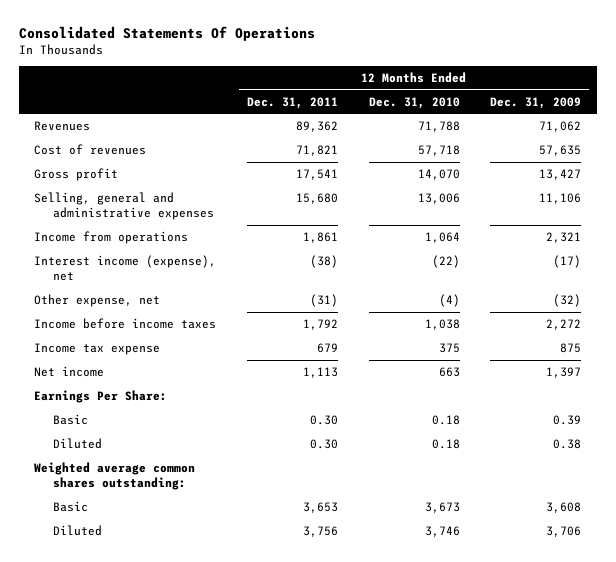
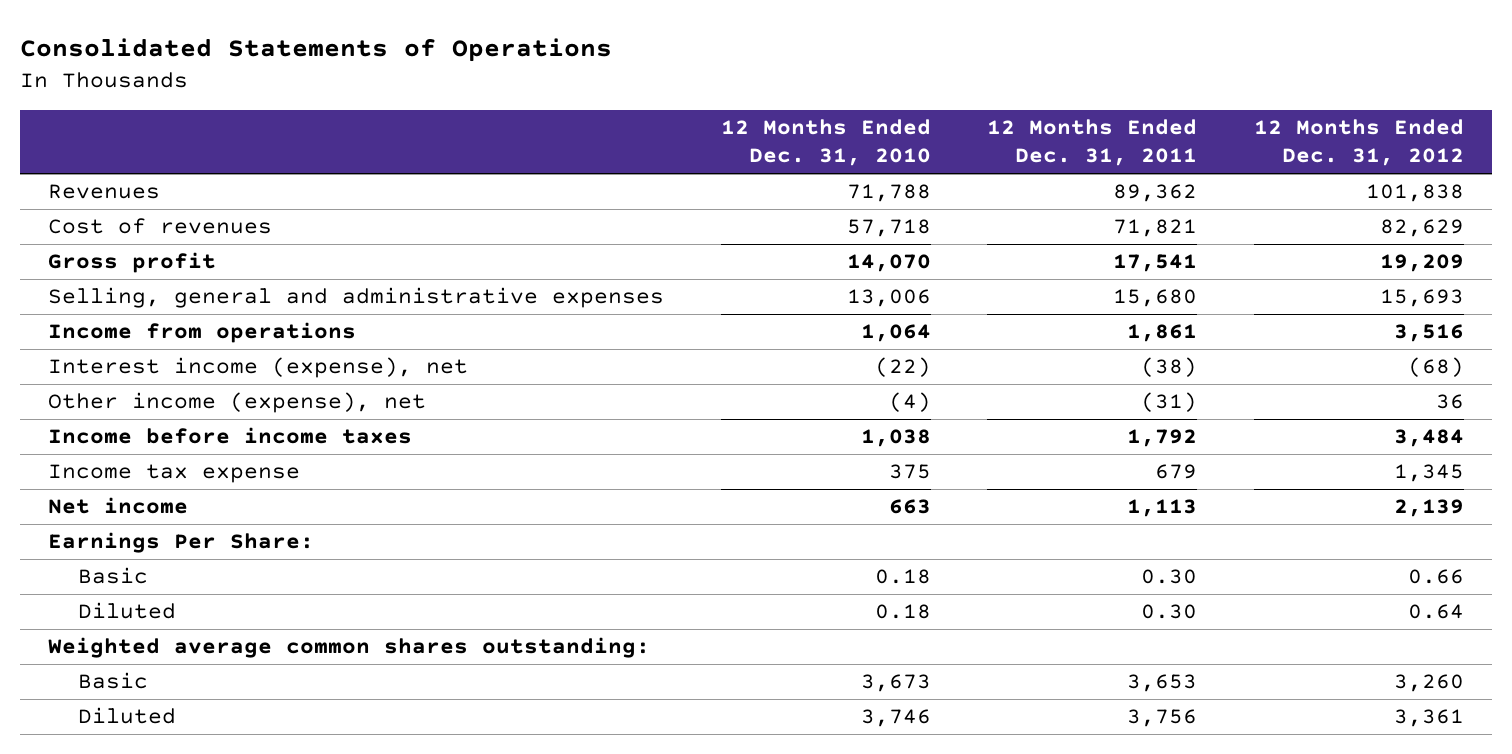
[19,25,316,41] Consolidated Statements Of Operations -> [19,37,612,62] Consolidated Statements of Operations
[490,96,582,109] Dec. 31, 2009 -> none
none -> [1253,118,1464,167] 12 Months Ended Dec. 31, 2012
[34,293,161,307] Other expense, net -> [48,392,427,414] Other income (expense), net

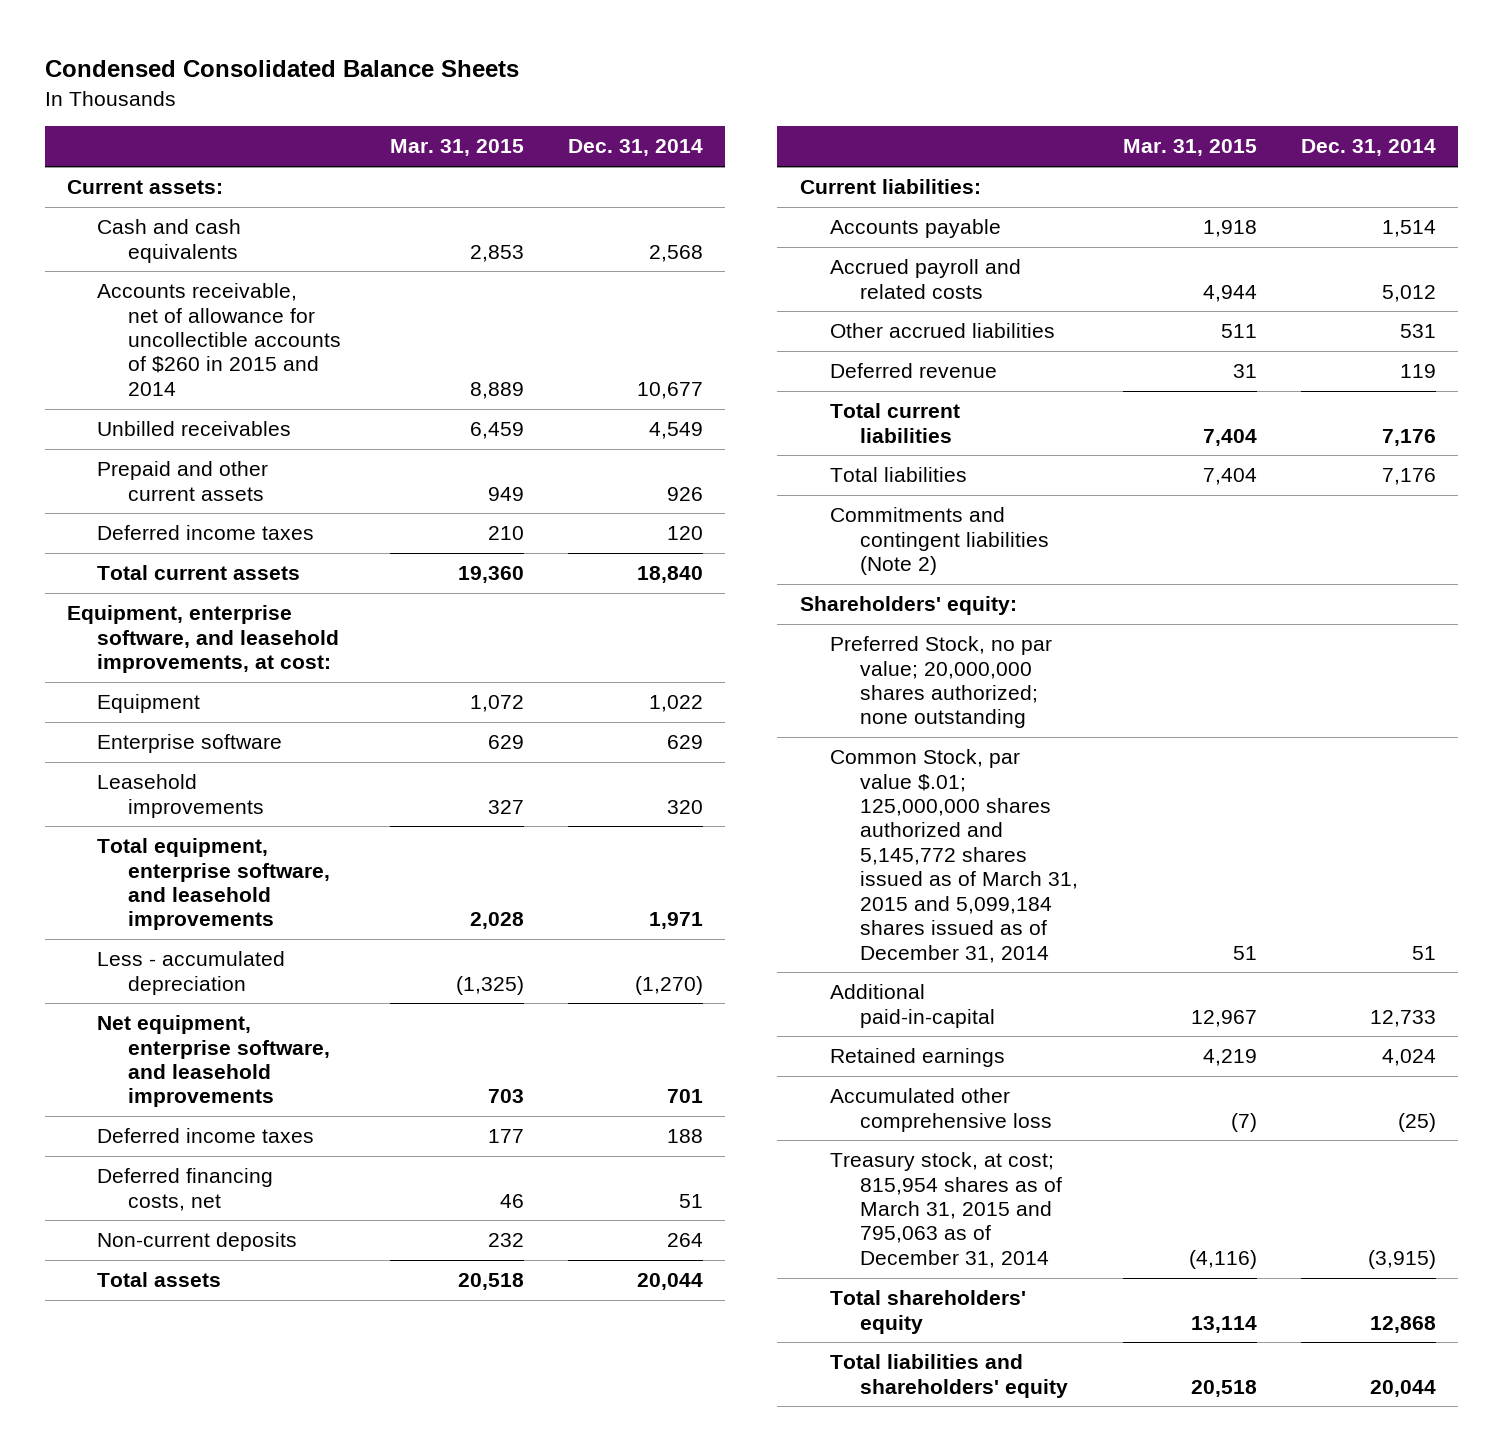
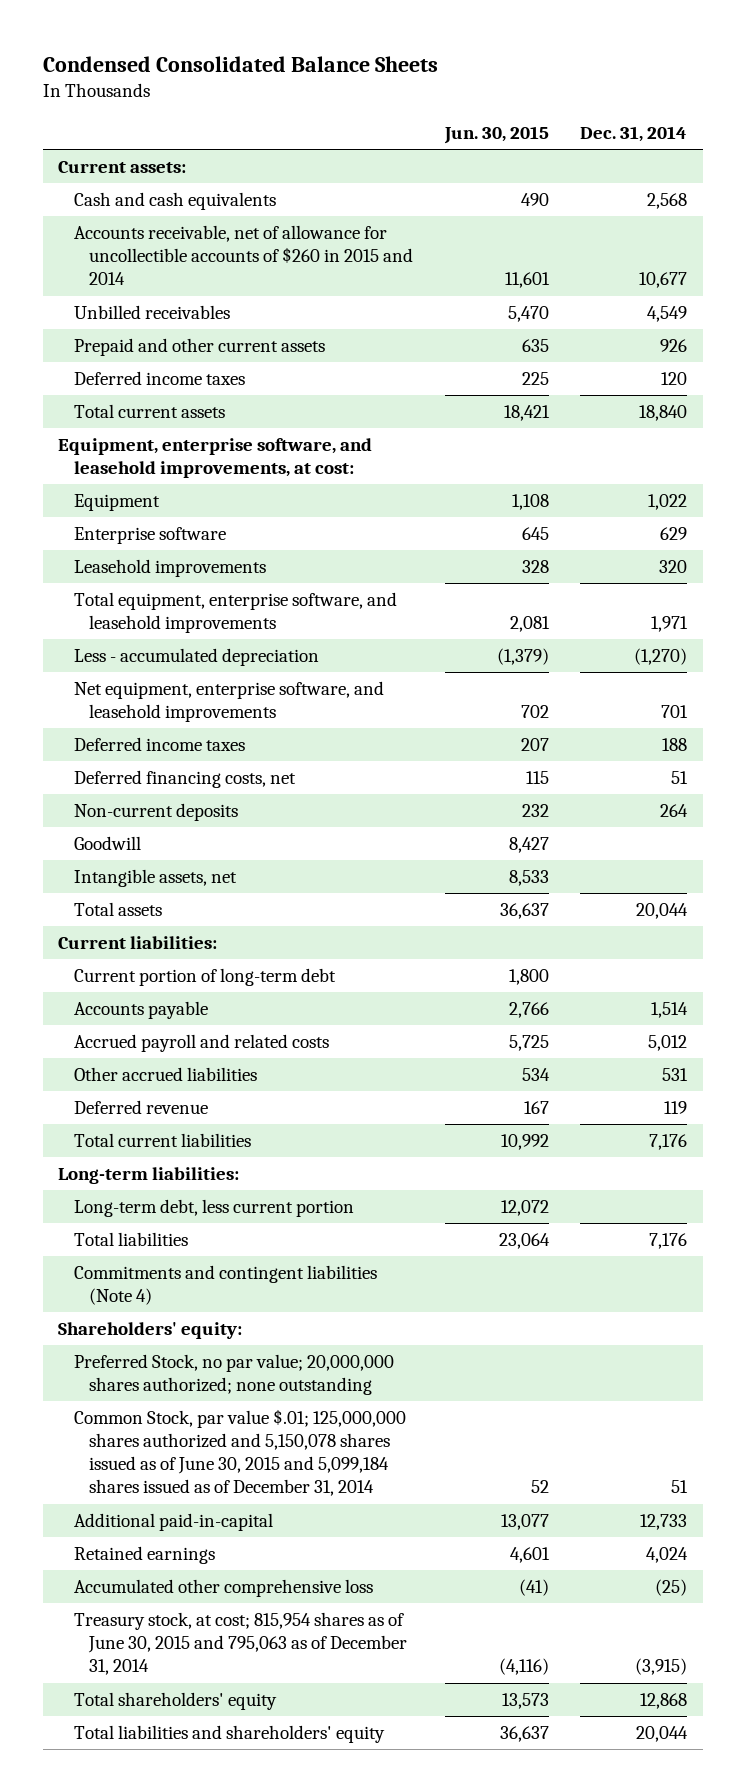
[390,139,525,157] Mar. 31, 2015 -> none
none -> [443,126,549,145] Jun. 30, 2015
none -> [73,836,141,851] Goodwill
none -> [73,869,237,888] Intangible assets, net
none -> [73,968,336,987] Current portion of long-term debt
none -> [58,1167,240,1185] Long-term liabilities:
none -> [73,1199,354,1218] Long-term debt, less current portion
[829,507,1050,576] Commitments and contingent liabilities (Note 2) -> [73,1265,377,1306] Commitments and contingent liabilities (Note 4)
[829,749,1079,963] Common Stock, par value $.01; 125,000,000 shares authorized and 5,145,772 shares issued as of March 31, 2015 and 5,099,184 shares issued as of December 31, 2014 -> [73,1409,406,1497] Common Stock, par value $.01; 125,000,000 shares authorized and 5,150,078 shares issued as of June 30, 2015 and 5,099,184 shares issued as of December 31, 2014
[829,1152,1063,1268] Treasury stock, at cost; 815,954 shares as of March 31, 2015 and 795,063 as of December 31, 2014 -> [73,1612,408,1676] Treasury stock, at cost; 815,954 shares as of June 30, 2015 and 795,063 as of December 31, 2014

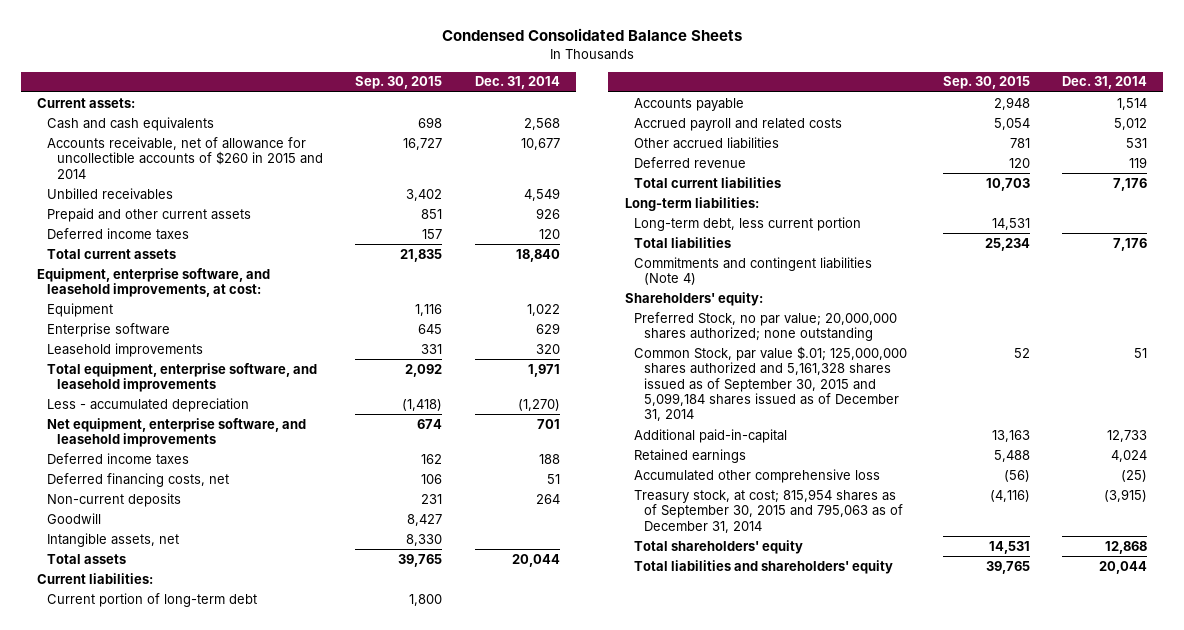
[443,126,549,145] Jun. 30, 2015 -> none
none -> [355,76,443,90] Sep. 30, 2015
[73,1409,406,1497] Common Stock, par value $.01; 125,000,000 shares authorized and 5,150,078 shares issued as of June 30, 2015 and 5,099,184 shares issued as of December 31, 2014 -> [634,345,908,422] Common Stock, par value $.01; 125,000,000 shares authorized and 5,161,328 shares issued as of September 30, 2015 and 5,099,184 shares issued as of December 31, 2014
[73,1612,408,1676] Treasury stock, at cost; 815,954 shares as of June 30, 2015 and 795,063 as of December 31, 2014 -> [634,488,904,533] Treasury stock, at cost; 815,954 shares as of September 30, 2015 and 795,063 as of December 31, 2014

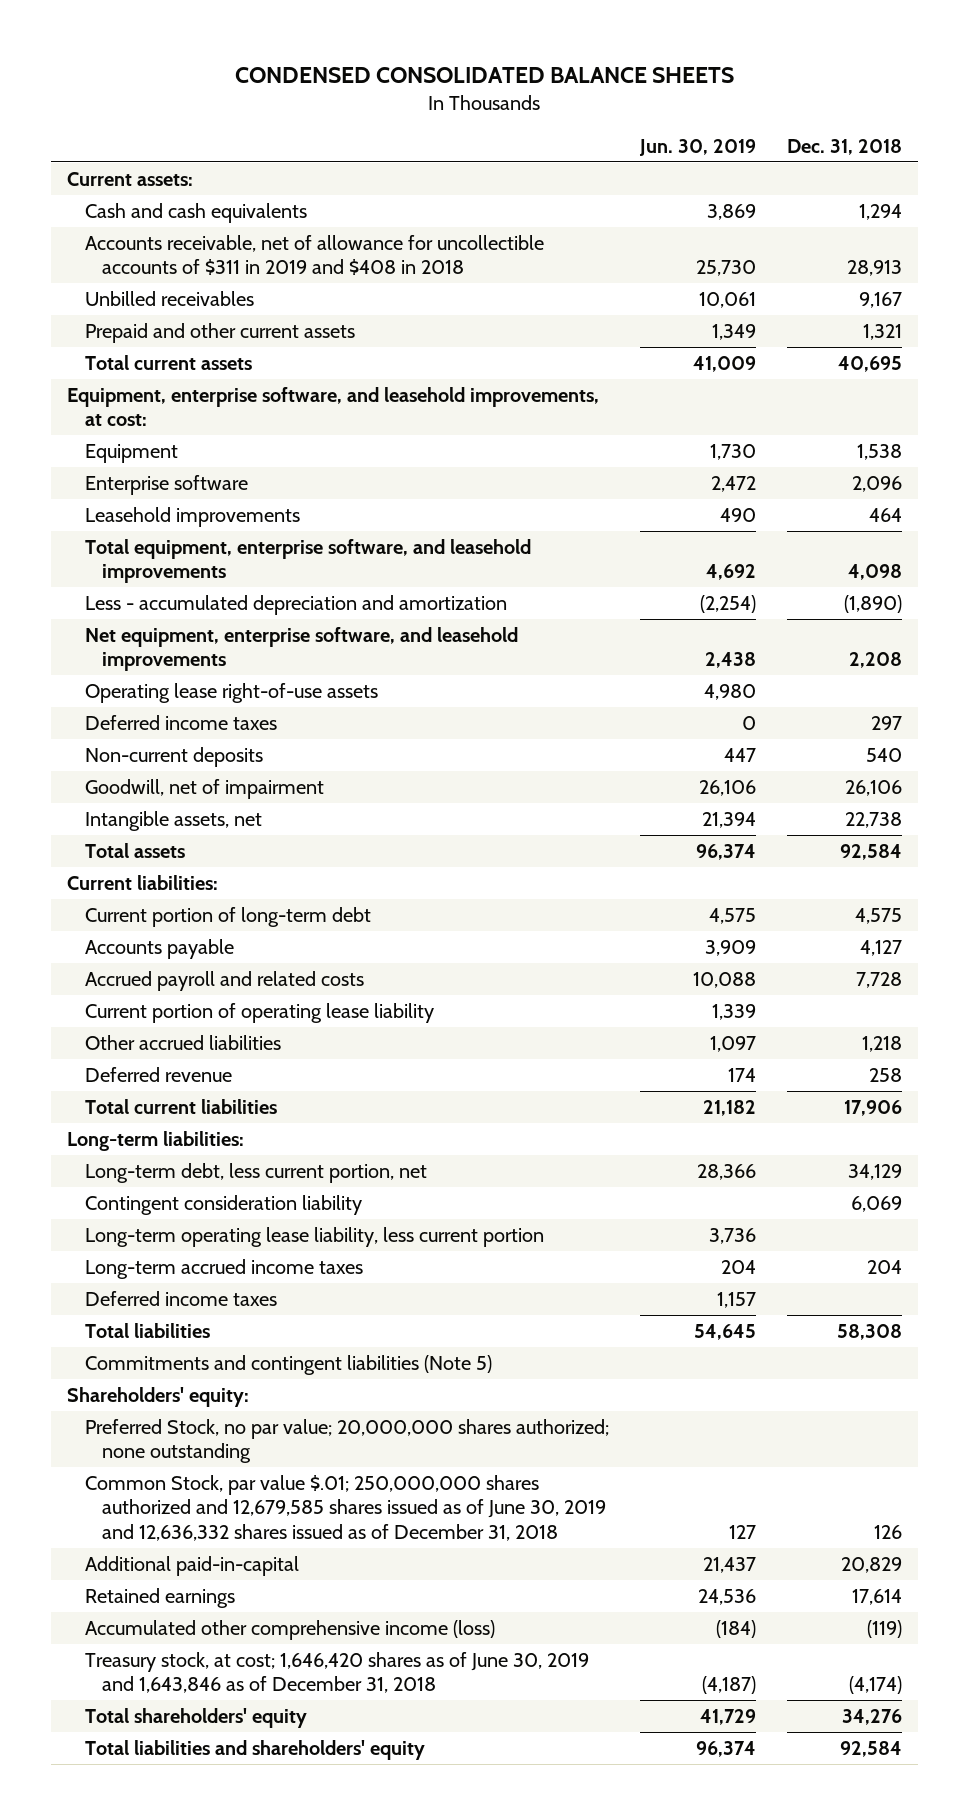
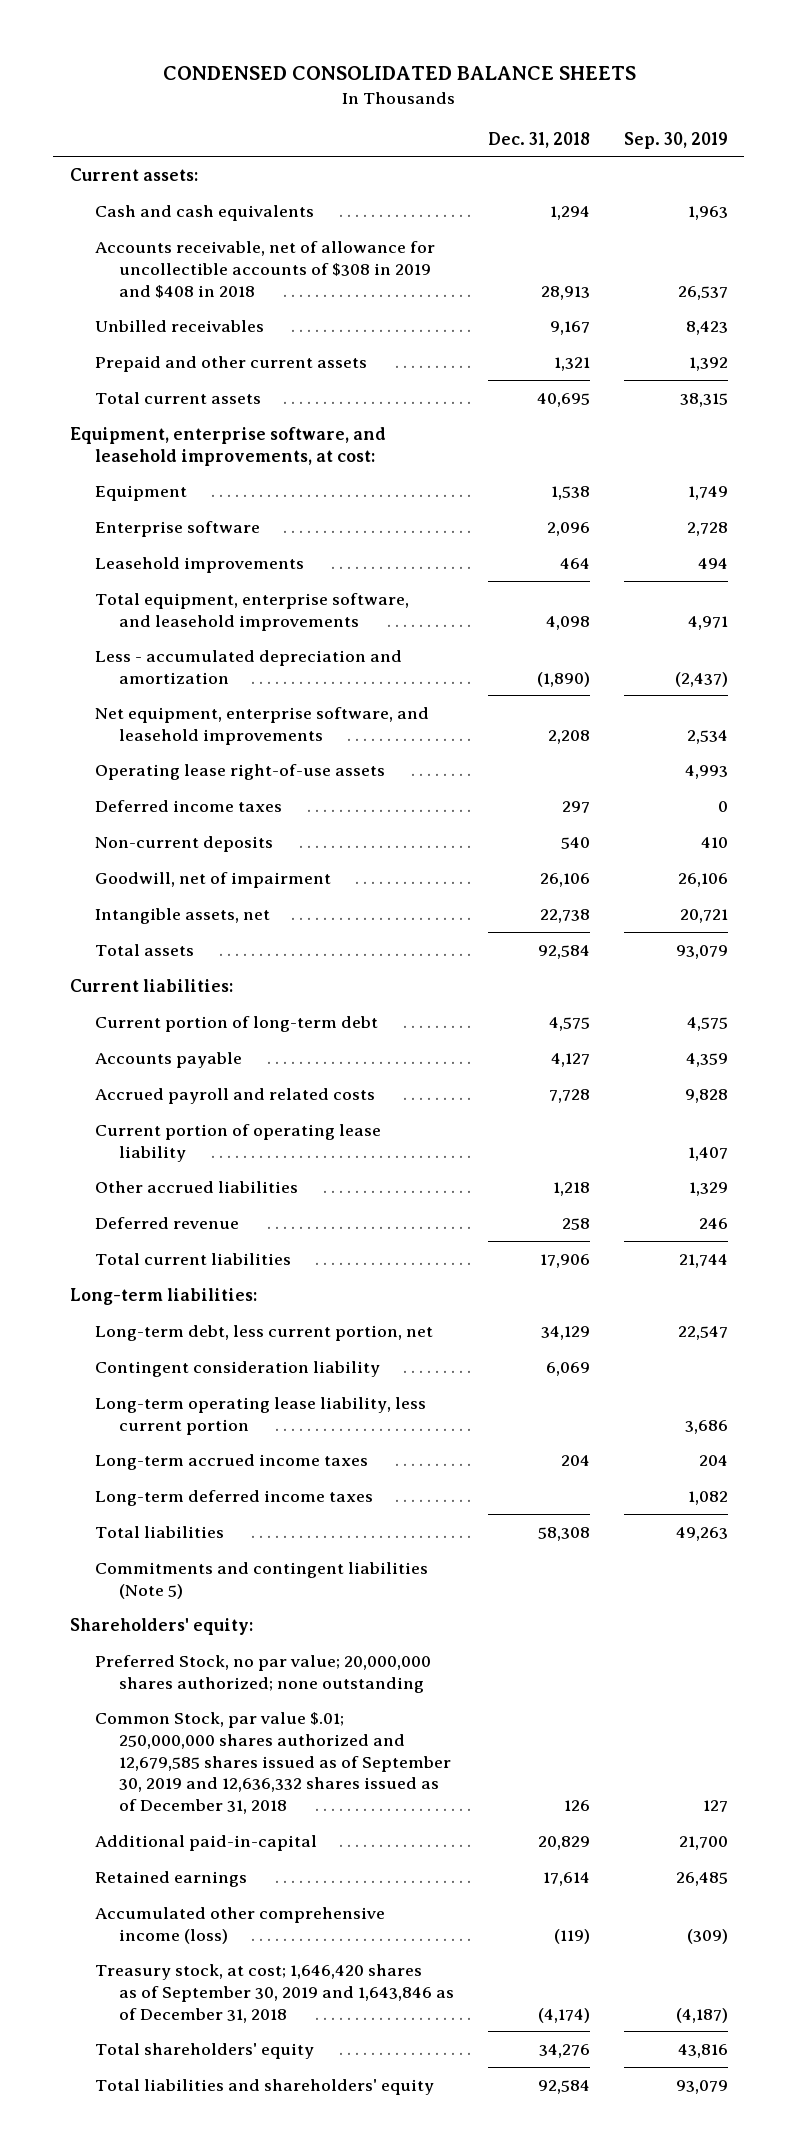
[638,139,756,157] Jun. 30, 2019 -> none
none -> [623,131,728,149] Sep. 30, 2019
[84,234,544,276] Accounts receivable, net of allowance for uncollectible accounts of $311 in 2019 and $408 in 2018 -> [94,240,435,298] Accounts receivable, net of allowance for uncollectible accounts of $308 in 2019 and $408 in 2018
[84,1290,277,1306] Deferred income taxes -> [94,1489,373,1506] Long-term deferred income taxes
[84,1474,607,1542] Common Stock, par value $.01; 250,000,000 shares authorized and 12,679,585 shares issued as of June 30, 2019 and 12,636,332 shares issued as of December 31, 2018 -> [94,1711,451,1815] Common Stock, par value $.01; 250,000,000 shares authorized and 12,679,585 shares issued as of September 30, 2019 and 12,636,332 shares issued as of December 31, 2018
[84,1651,589,1694] Treasury stock, at cost; 1,646,420 shares as of June 30, 2019 and 1,643,846 as of December 31, 2018 -> [94,1963,454,2023] Treasury stock, at cost; 1,646,420 shares as of September 30, 2019 and 1,643,846 as of December 31, 2018

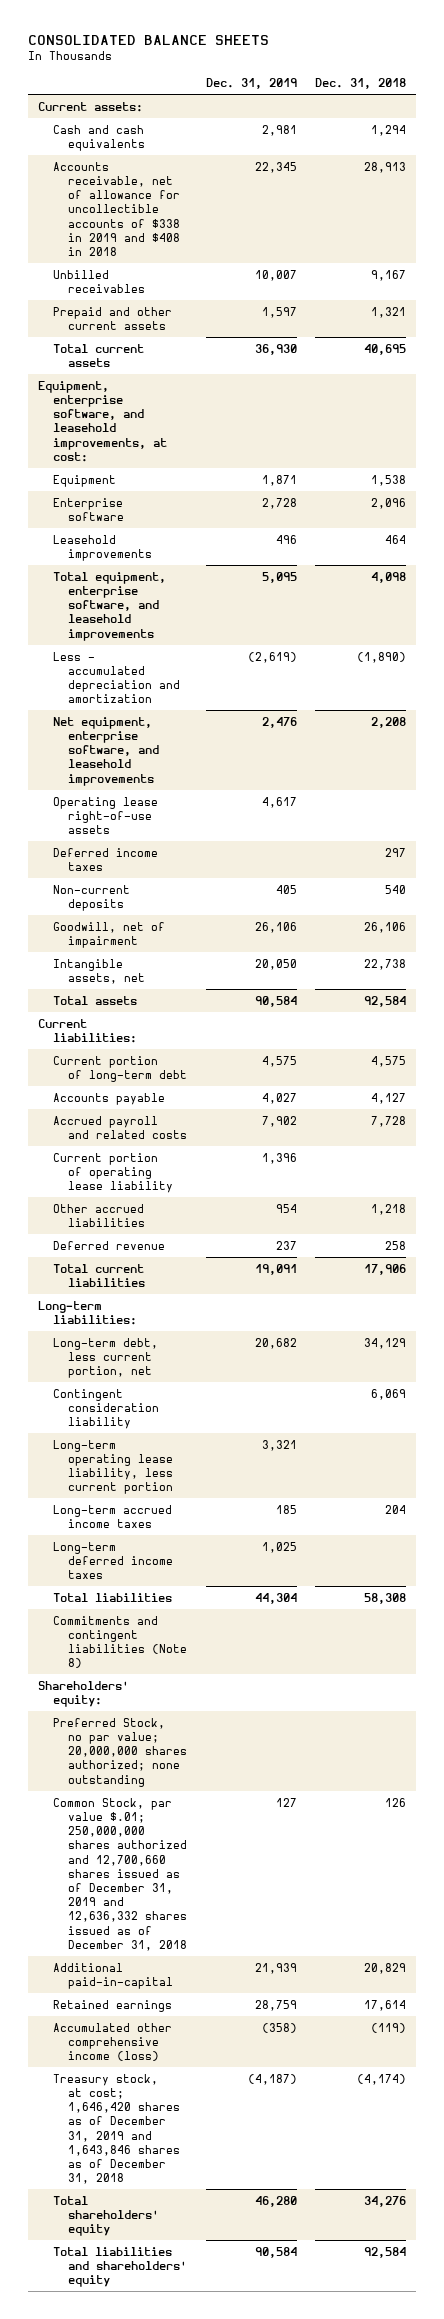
[162,66,636,81] CONDENSED CONSOLIDATED BALANCE SHEETS -> [28,35,270,46] CONSOLIDATED BALANCE SHEETS
[623,131,728,149] Sep. 30, 2019 -> none
none -> [205,78,297,90] Dec. 31, 2019
[94,240,435,298] Accounts receivable, net of allowance for uncollectible accounts of $308 in 2019 and $408 in 2018 -> [52,161,180,257] Accounts receivable, net of allowance for uncollectible accounts of $338 in 2019 and $408 in 2018
[94,1561,428,1599] Commitments and contingent liabilities (Note 5) -> [52,1615,187,1669] Commitments and contingent liabilities (Note 8)
[94,1711,451,1815] Common Stock, par value $.01; 250,000,000 shares authorized and 12,679,585 shares issued as of September 30, 2019 and 12,636,332 shares issued as of December 31, 2018 -> [52,1797,187,1951] Common Stock, par value $.01; 250,000,000 shares authorized and 12,700,660 shares issued as of December 31, 2019 and 12,636,332 shares issued as of December 31, 2018
[94,1963,454,2023] Treasury stock, at cost; 1,646,420 shares as of September 30, 2019 and 1,643,846 as of December 31, 2018 -> [52,2073,180,2185] Treasury stock, at cost; 1,646,420 shares as of December 31, 2019 and 1,643,846 shares as of December 31, 2018

